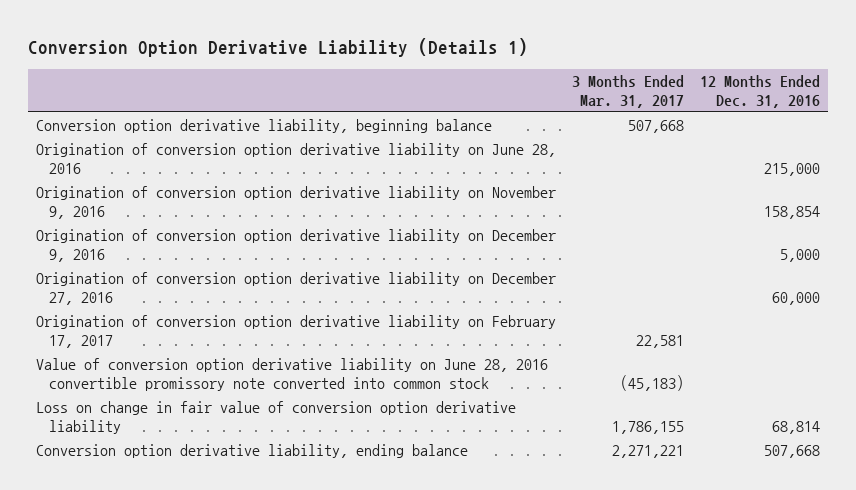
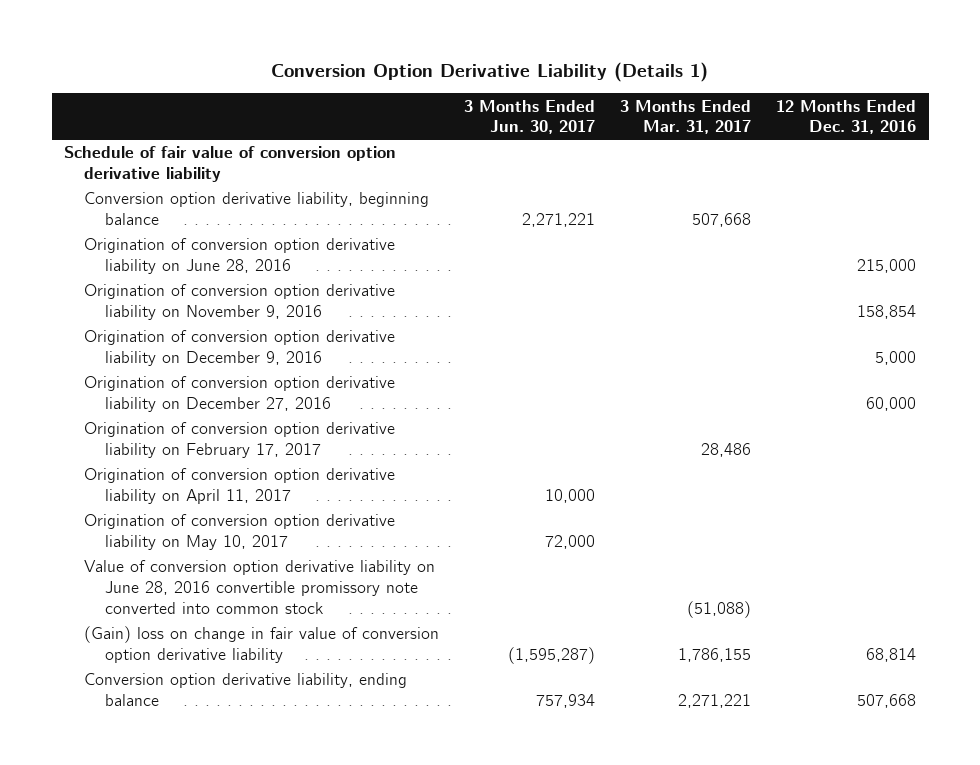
none -> [464,99,596,135] 3 Months Ended Jun. 30, 2017
none -> [64,146,397,183] Schedule of fair value of conversion option derivative liability
[635,335,684,349] 22,581 -> [701,443,752,458] 28,486
none -> [84,468,396,505] Origination of conversion option derivative liability on April 11, 2017
none -> [84,514,396,551] Origination of conversion option derivative liability on May 10, 2017
[619,375,684,392] (45,183) -> [687,600,752,618] (51,088)
[35,400,516,435] Loss on change in fair value of conversion option derivative liability -> [84,626,440,664] (Gain) loss on change in fair value of conversion option derivative liability

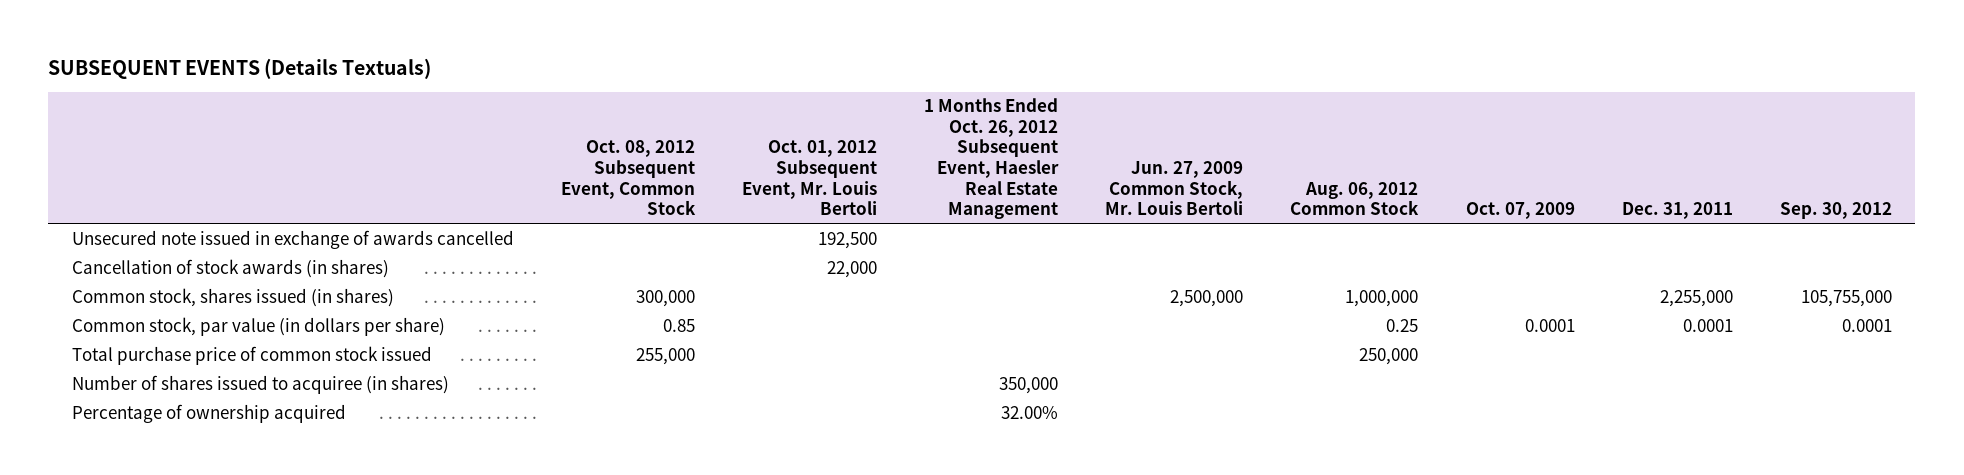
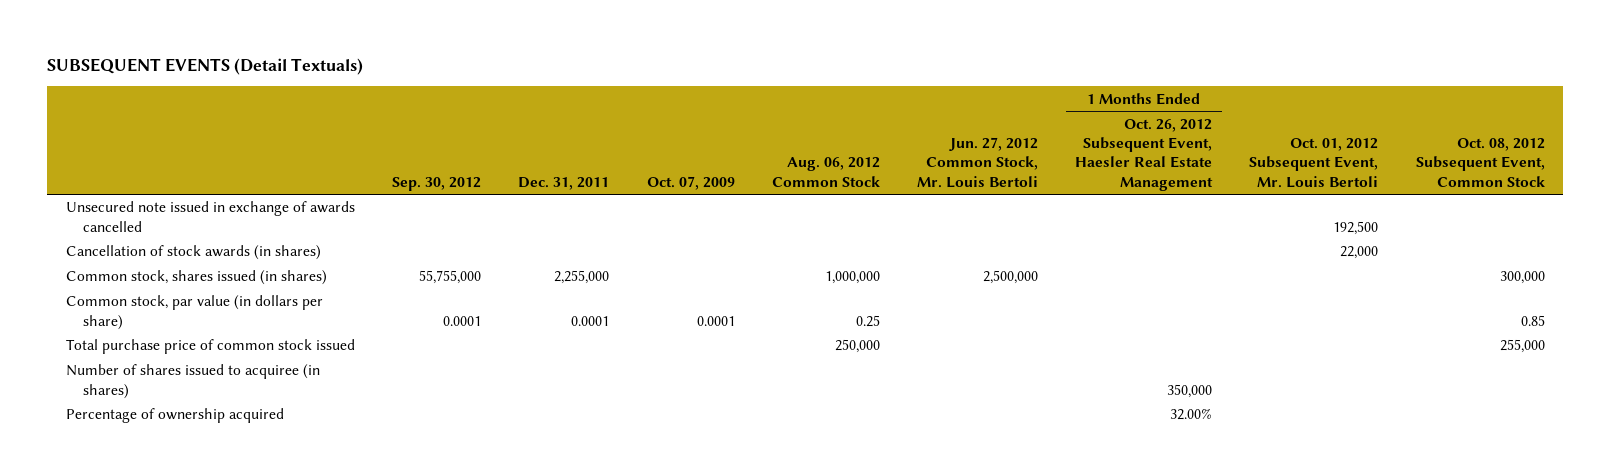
[48,57,432,79] SUBSEQUENT EVENTS (Details Textuals) -> [47,58,364,76] SUBSEQUENT EVENTS (Detail Textuals)
[1105,160,1244,216] Jun. 27, 2009 Common Stock, Mr. Louis Bertoli -> none
none -> [916,136,1038,188] Jun. 27, 2012 Common Stock, Mr. Louis Bertoli
[1800,289,1892,307] 105,755,000 -> [419,270,482,285] 55,755,000

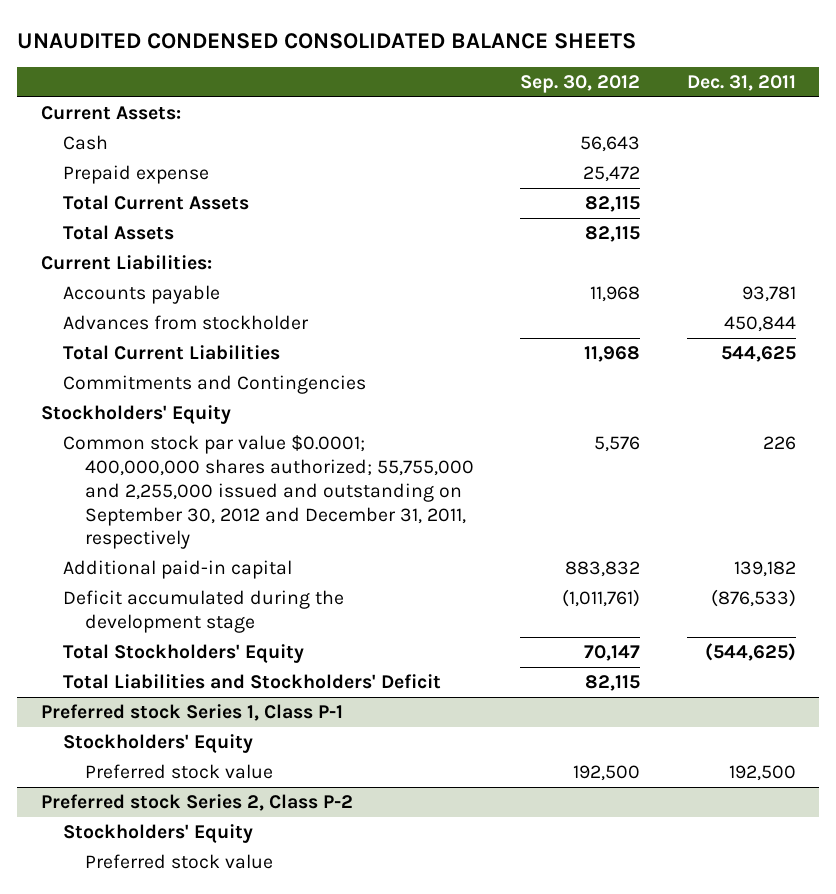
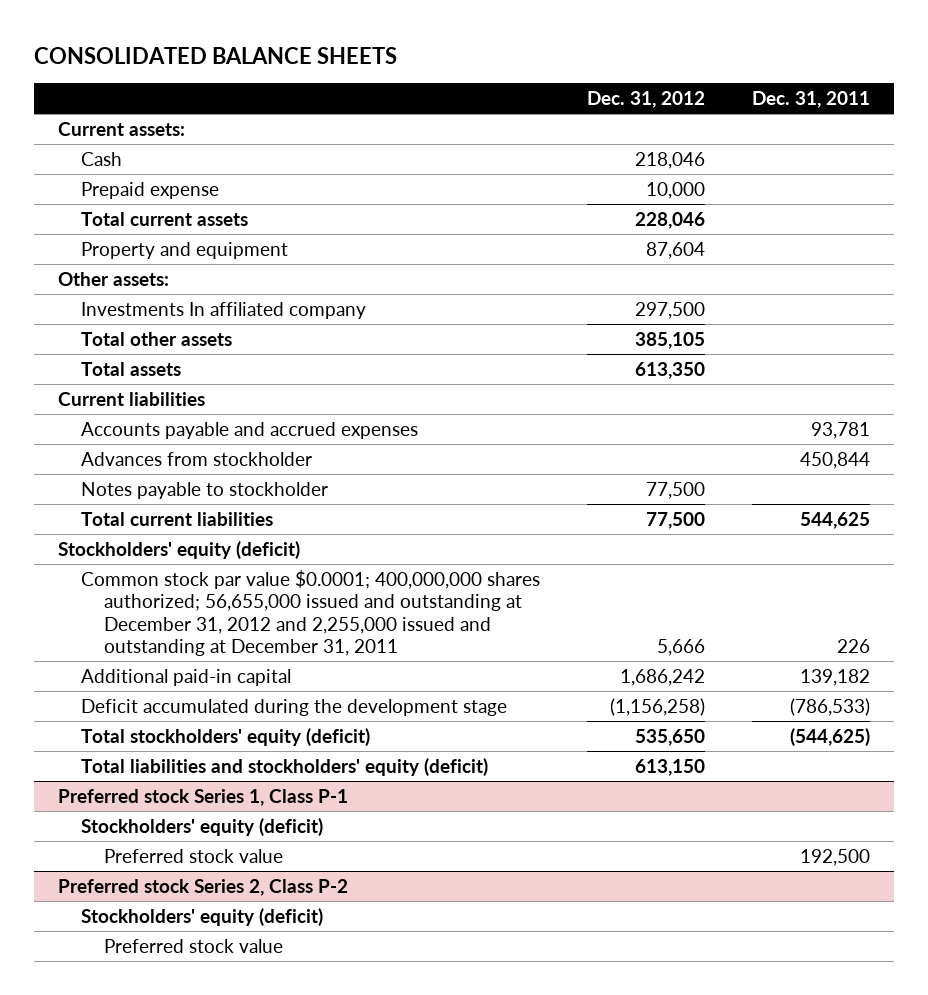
[17,32,637,49] UNAUDITED CONDENSED CONSOLIDATED BALANCE SHEETS -> [34,46,398,64] CONSOLIDATED BALANCE SHEETS
[520,75,641,94] Sep. 30, 2012 -> none
none -> [586,91,705,109] Dec. 31, 2012
[40,105,181,120] Current Assets: -> [57,122,185,137] Current assets:
[62,194,249,210] Total Current Assets -> [80,212,248,227] Total current assets
none -> [80,242,288,260] Property and equipment
none -> [57,272,169,287] Other assets:
none -> [80,302,366,320] Investments In affiliated company
none -> [80,332,232,347] Total other assets
[62,224,174,240] Total Assets -> [80,362,181,377] Total assets
[40,254,212,270] Current Liabilities: -> [57,392,205,407] Current liabilities
[62,284,220,304] Accounts payable -> [80,422,418,440] Accounts payable and accrued expenses
[62,374,366,394] Commitments and Contingencies -> none
none -> [80,482,328,500] Notes payable to stockholder
[62,344,280,360] Total Current Liabilities -> [80,512,273,527] Total current liabilities
[40,404,231,424] Stockholders' Equity -> [57,541,300,560] Stockholders' equity (deficit)
[62,434,475,550] Common stock par value $0.0001; 400,000,000 shares authorized; 55,755,000 and 2,255,000 issued and outstanding on September 30, 2012 and December 31, 2011, respectively -> [80,570,540,656] Common stock par value $0.0001; 400,000,000 shares authorized; 56,655,000 issued and outstanding at December 31, 2012 and 2,255,000 issued and outstanding at December 31, 2011
[710,588,796,607] (876,533) -> [790,698,871,717] (786,533)
[62,643,304,663] Total Stockholders' Equity -> [80,728,370,747] Total stockholders' equity (deficit)
[62,673,441,689] Total Liabilities and Stockholders' Deficit -> [80,758,488,777] Total liabilities and stockholders' equity (deficit)
[62,733,253,753] Stockholders' Equity -> [80,818,323,837] Stockholders' equity (deficit)
[62,823,253,843] Stockholders' Equity -> [80,908,323,927] Stockholders' equity (deficit)

